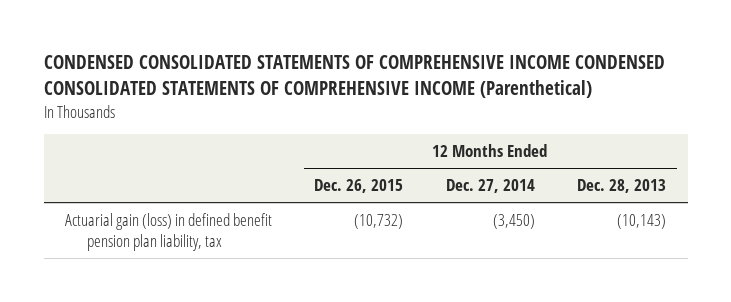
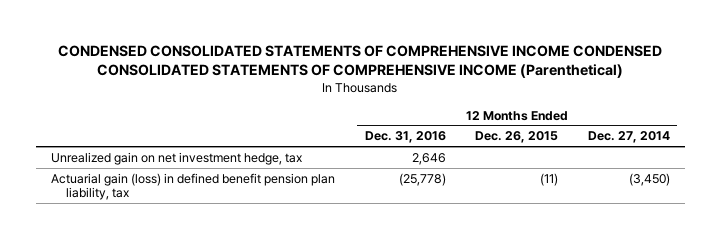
[577,179,667,194] Dec. 28, 2013 -> none
none -> [364,131,446,144] Dec. 31, 2016
none -> [51,151,303,165] Unrealized gain on net investment hedge, tax
[354,213,404,229] (10,732) -> [540,172,559,186] (11)

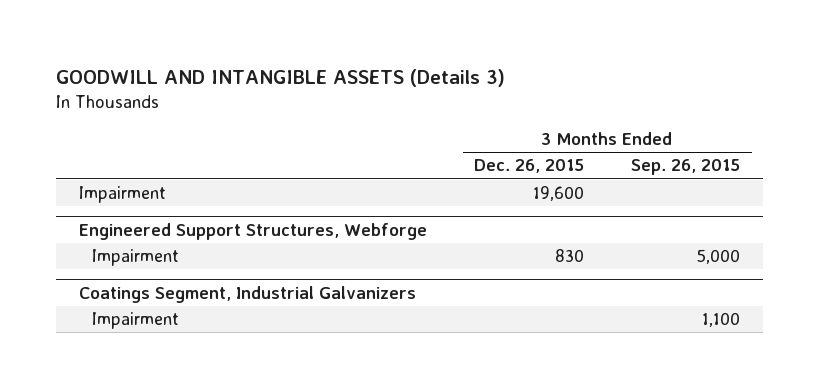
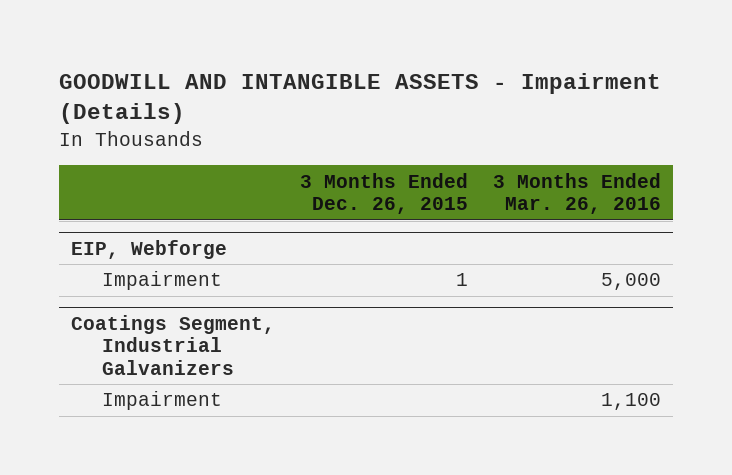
[55,68,505,87] GOODWILL AND INTANGIBLE ASSETS (Details 3) -> [58,73,661,125] GOODWILL AND INTANGIBLE ASSETS - Impairment (Details)
[631,159,741,176] Sep. 26, 2015 -> none
none -> [492,172,661,215] 3 Months Ended Mar. 26, 2016
[79,186,167,204] Impairment -> none
[79,222,428,240] Engineered Support Structures, Webforge -> none
[92,249,180,267] Impairment -> none
none -> [71,239,228,259] EIP, Webforge
none -> [101,271,222,291] Impairment

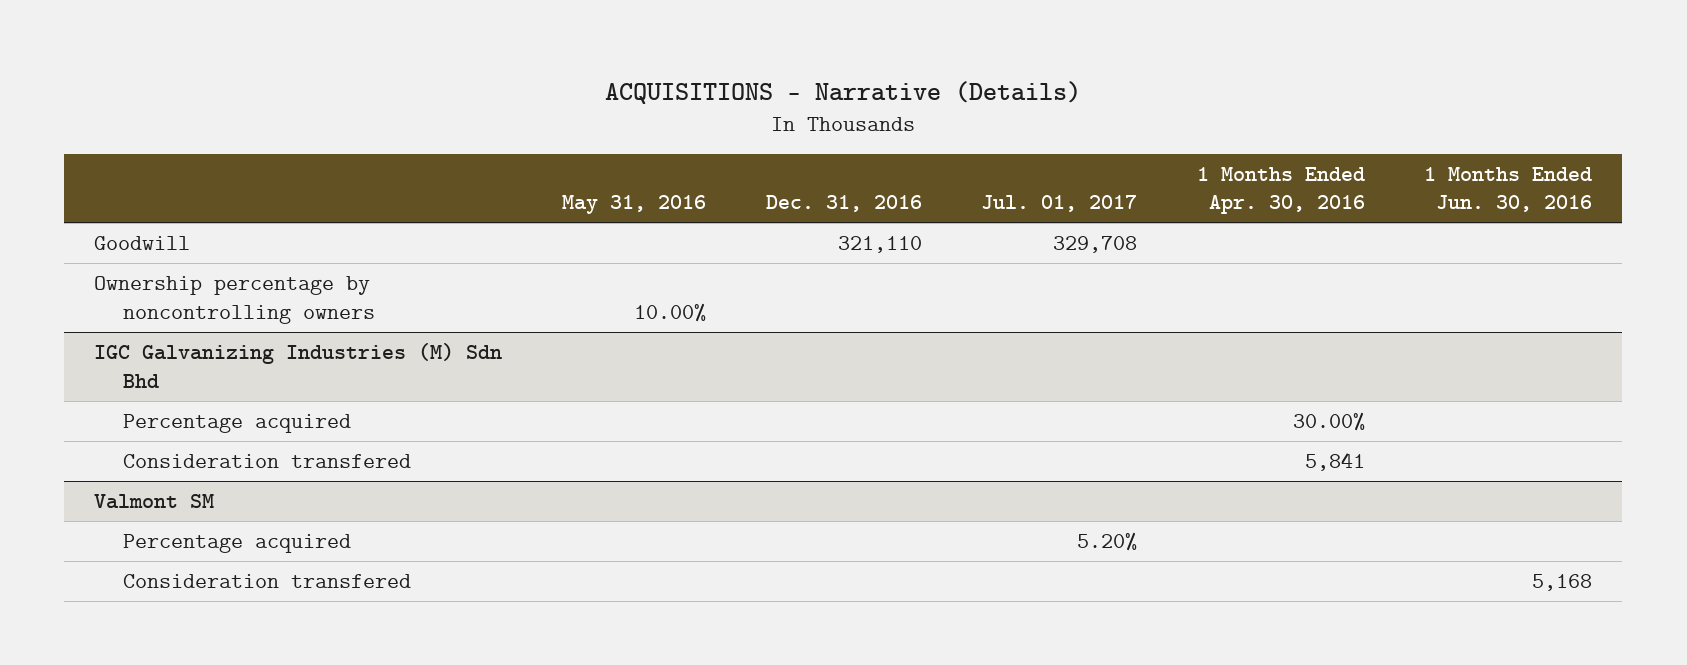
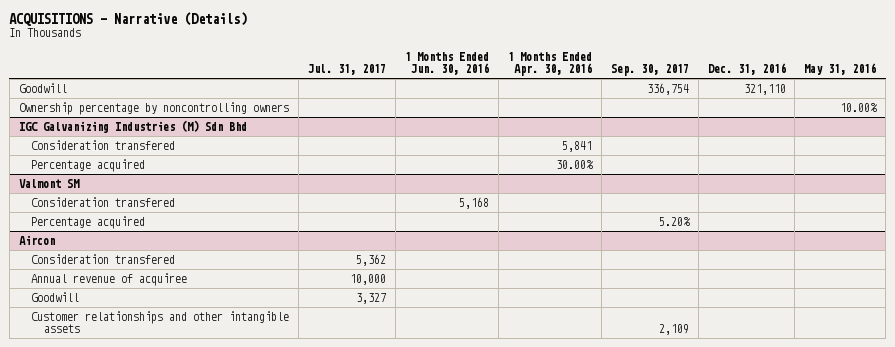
[981,195,1138,213] Jul. 01, 2017 -> none
none -> [308,64,387,76] Jul. 31, 2017
none -> [610,64,689,77] Sep. 30, 2017
[123,414,352,434] Percentage acquired -> [31,158,146,172] Percentage acquired
[123,534,352,554] Percentage acquired -> [31,215,146,229] Percentage acquired
none -> [18,234,55,245] Aircon
none -> [31,253,176,264] Consideration transfered
none -> [31,272,188,286] Annual revenue of acquiree
none -> [31,291,80,302] Goodwill
none -> [31,310,290,334] Customer relationships and other intangible assets

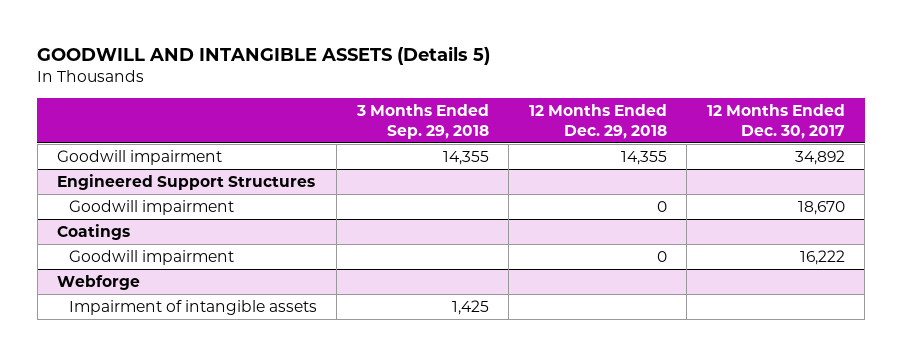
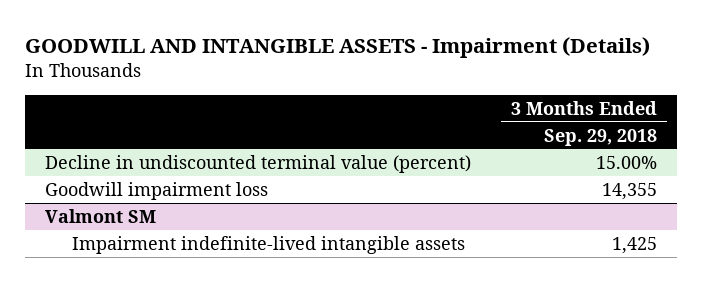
[37,46,491,66] GOODWILL AND INTANGIBLE ASSETS (Details 5) -> [25,37,651,59] GOODWILL AND INTANGIBLE ASSETS - Impairment (Details)
[528,104,667,139] 12 Months Ended Dec. 29, 2018 -> none
[706,104,845,139] 12 Months Ended Dec. 30, 2017 -> none
[57,174,316,191] Engineered Support Structures -> none
[68,200,234,216] Goodwill impairment -> none
[57,224,131,241] Coatings -> none
[68,250,234,266] Goodwill impairment -> none
none -> [45,154,472,173] Decline in undiscounted terminal value (percent)
[57,150,223,166] Goodwill impairment -> [45,181,269,200] Goodwill impairment loss
[57,275,141,291] Webforge -> [45,208,157,223] Valmont SM
[68,300,317,316] Impairment of intangible assets -> [72,235,466,254] Impairment indefinite-lived intangible assets

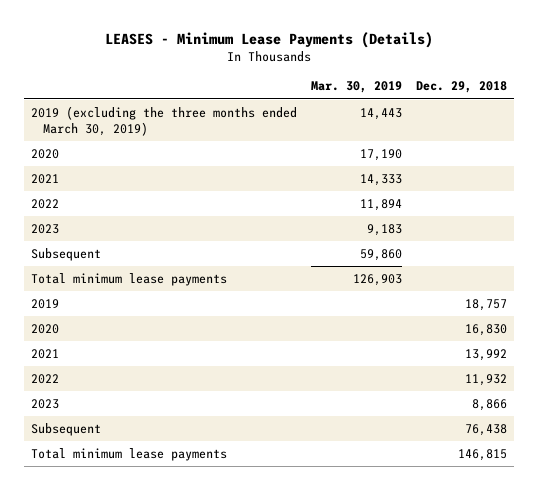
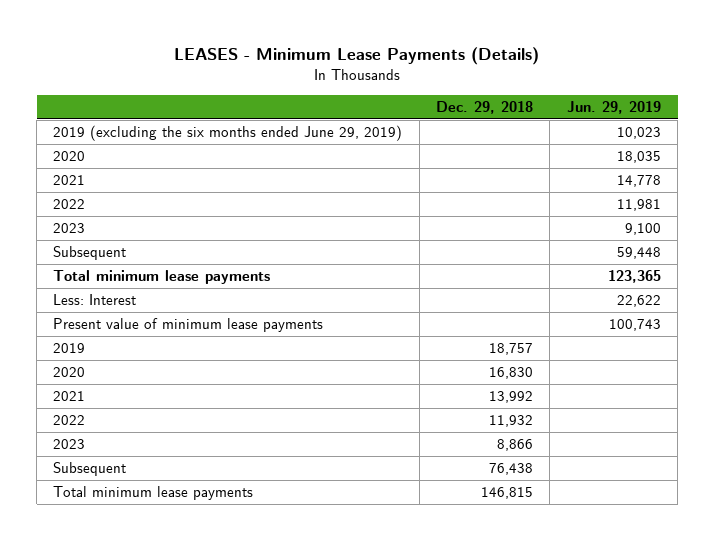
[311,81,403,94] Mar. 30, 2019 -> none
none -> [566,101,661,115] Jun. 29, 2019
[31,106,298,137] 2019 (excluding the three months ended March 30, 2019) -> [53,125,403,142] 2019 (excluding the six months ended June 29, 2019)
none -> [53,294,137,306] Less: Interest
none -> [53,318,324,333] Present value of minimum lease payments

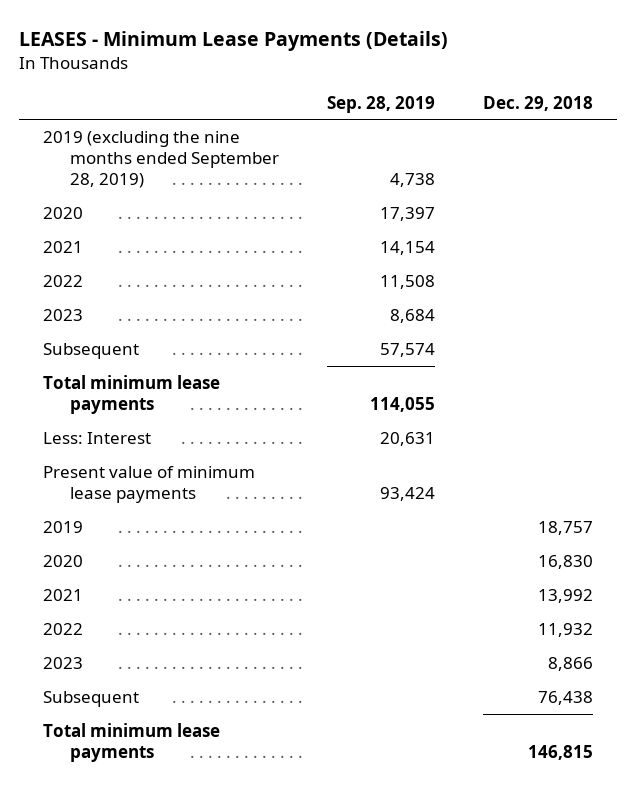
[566,101,661,115] Jun. 29, 2019 -> none
none -> [327,95,436,113] Sep. 28, 2019
[53,125,403,142] 2019 (excluding the six months ended June 29, 2019) -> [42,130,280,189] 2019 (excluding the nine months ended September 28, 2019)

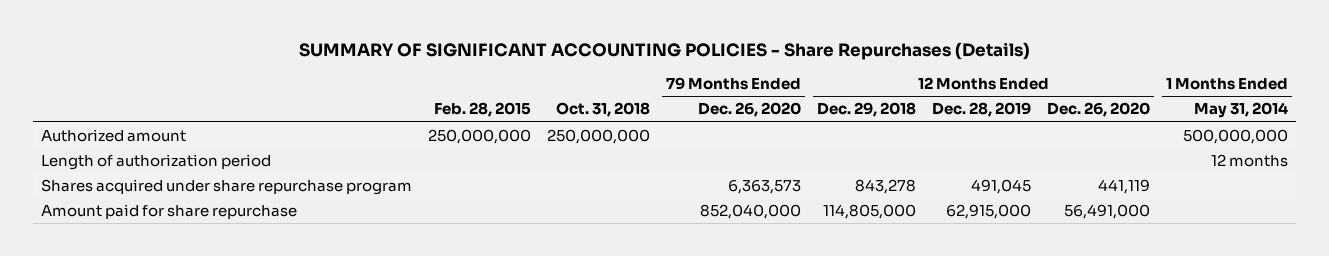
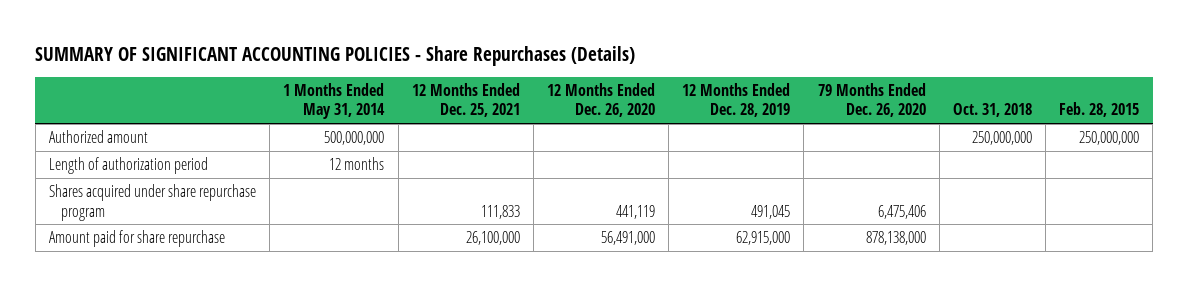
[817,102,917,118] Dec. 29, 2018 -> none
none -> [411,83,520,118] 12 Months Ended Dec. 25, 2021
[728,179,802,195] 6,363,573 -> [877,204,926,219] 6,475,406
[700,204,802,220] 852,040,000 -> [865,231,926,246] 878,138,000

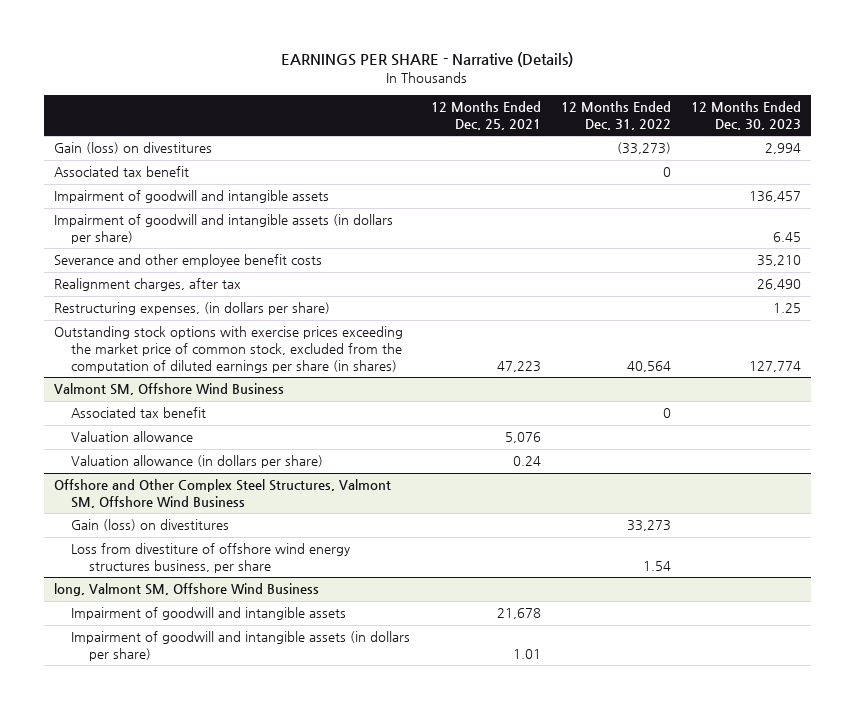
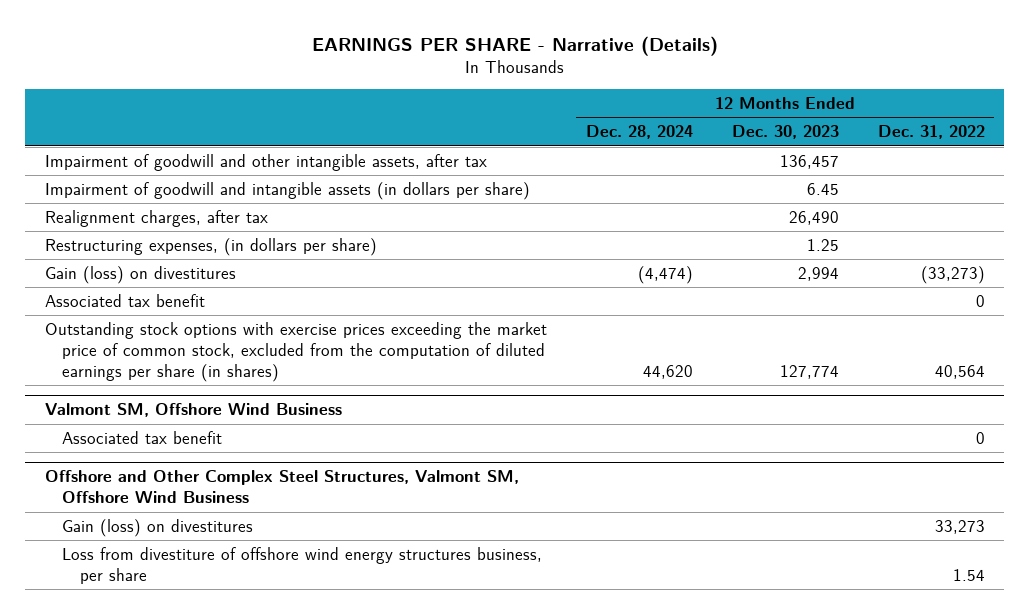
[430,101,541,130] 12 Months Ended Dec. 25, 2021 -> none
none -> [585,125,693,140] Dec. 28, 2024
[53,190,329,204] Impairment of goodwill and intangible assets -> [44,153,487,171] Impairment of goodwill and other intangible assets, after tax
[53,254,322,268] Severance and other employee benefit costs -> none
[53,142,212,155] Gain (loss) on divestitures -> [44,265,236,284] Gain (loss) on divestitures
[53,166,189,178] Associated tax benefit -> [44,293,205,307] Associated tax benefit
[71,431,194,443] Valuation allowance -> none
[71,455,324,469] Valuation allowance (in dollars per share) -> none
[53,583,319,597] long, Valmont SM, Offshore Wind Business -> none
[71,607,347,621] Impairment of goodwill and intangible assets -> none
[71,631,411,662] Impairment of goodwill and intangible assets (in dollars per share) -> none

